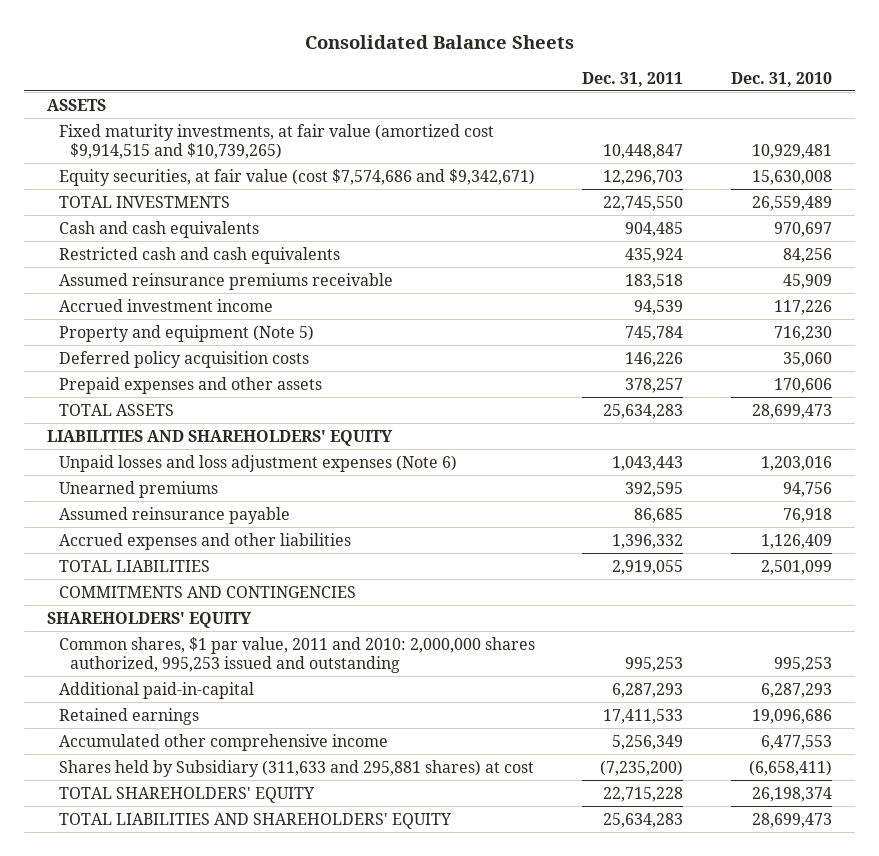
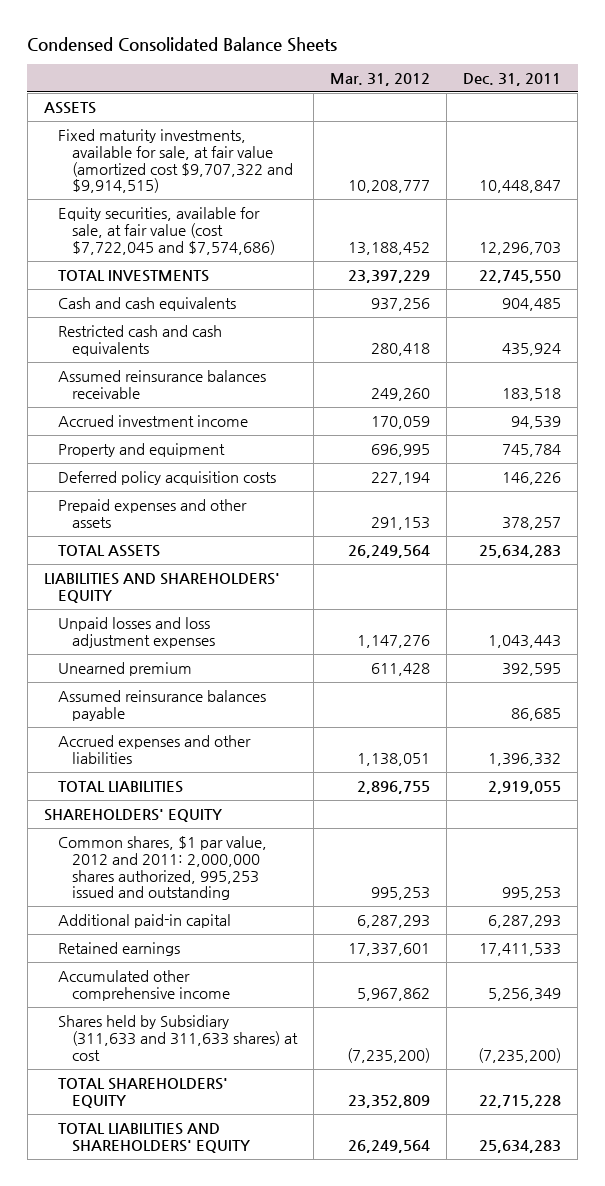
[304,34,574,49] Consolidated Balance Sheets -> [27,36,338,52] Condensed Consolidated Balance Sheets
[730,71,832,87] Dec. 31, 2010 -> none
none -> [330,72,431,86] Mar. 31, 2012
[58,123,494,160] Fixed maturity investments, at fair value (amortized cost $9,914,515 and $10,739,265) -> [58,129,294,194] Fixed maturity investments, available for sale, at fair value (amortized cost $9,707,322 and $9,914,515)
[58,168,535,186] Equity securities, at fair value (cost $7,574,686 and $9,342,671) -> [58,207,276,255] Equity securities, available for sale, at fair value (cost $7,722,045 and $7,574,686)
[58,272,393,290] Assumed reinsurance premiums receivable -> [58,370,267,399] Assumed reinsurance balances receivable
[58,324,314,342] Property and equipment (Note 5) -> [58,443,226,458] Property and equipment
[58,454,457,472] Unpaid losses and loss adjustment expenses (Note 6) -> [58,617,216,648] Unpaid losses and loss adjustment expenses
[58,480,218,498] Unearned premiums -> [58,662,193,677] Unearned premium
[58,506,290,524] Assumed reinsurance payable -> [58,690,267,721] Assumed reinsurance balances payable
[58,585,356,598] COMMITMENTS AND CONTINGENCIES -> none
[58,636,535,674] Common shares, $1 par value, 2011 and 2010: 2,000,000 shares authorized, 995,253 issued and outstanding -> [58,836,268,901] Common shares, $1 par value, 2012 and 2011: 2,000,000 shares authorized, 995,253 issued and outstanding
[58,681,254,699] Additional paid-in-capital -> [58,914,232,929] Additional paid-in capital
[58,759,534,777] Shares held by Subsidiary (311,633 and 295,881 shares) at cost -> [58,1015,299,1061] Shares held by Subsidiary (311,633 and 311,633 shares) at cost

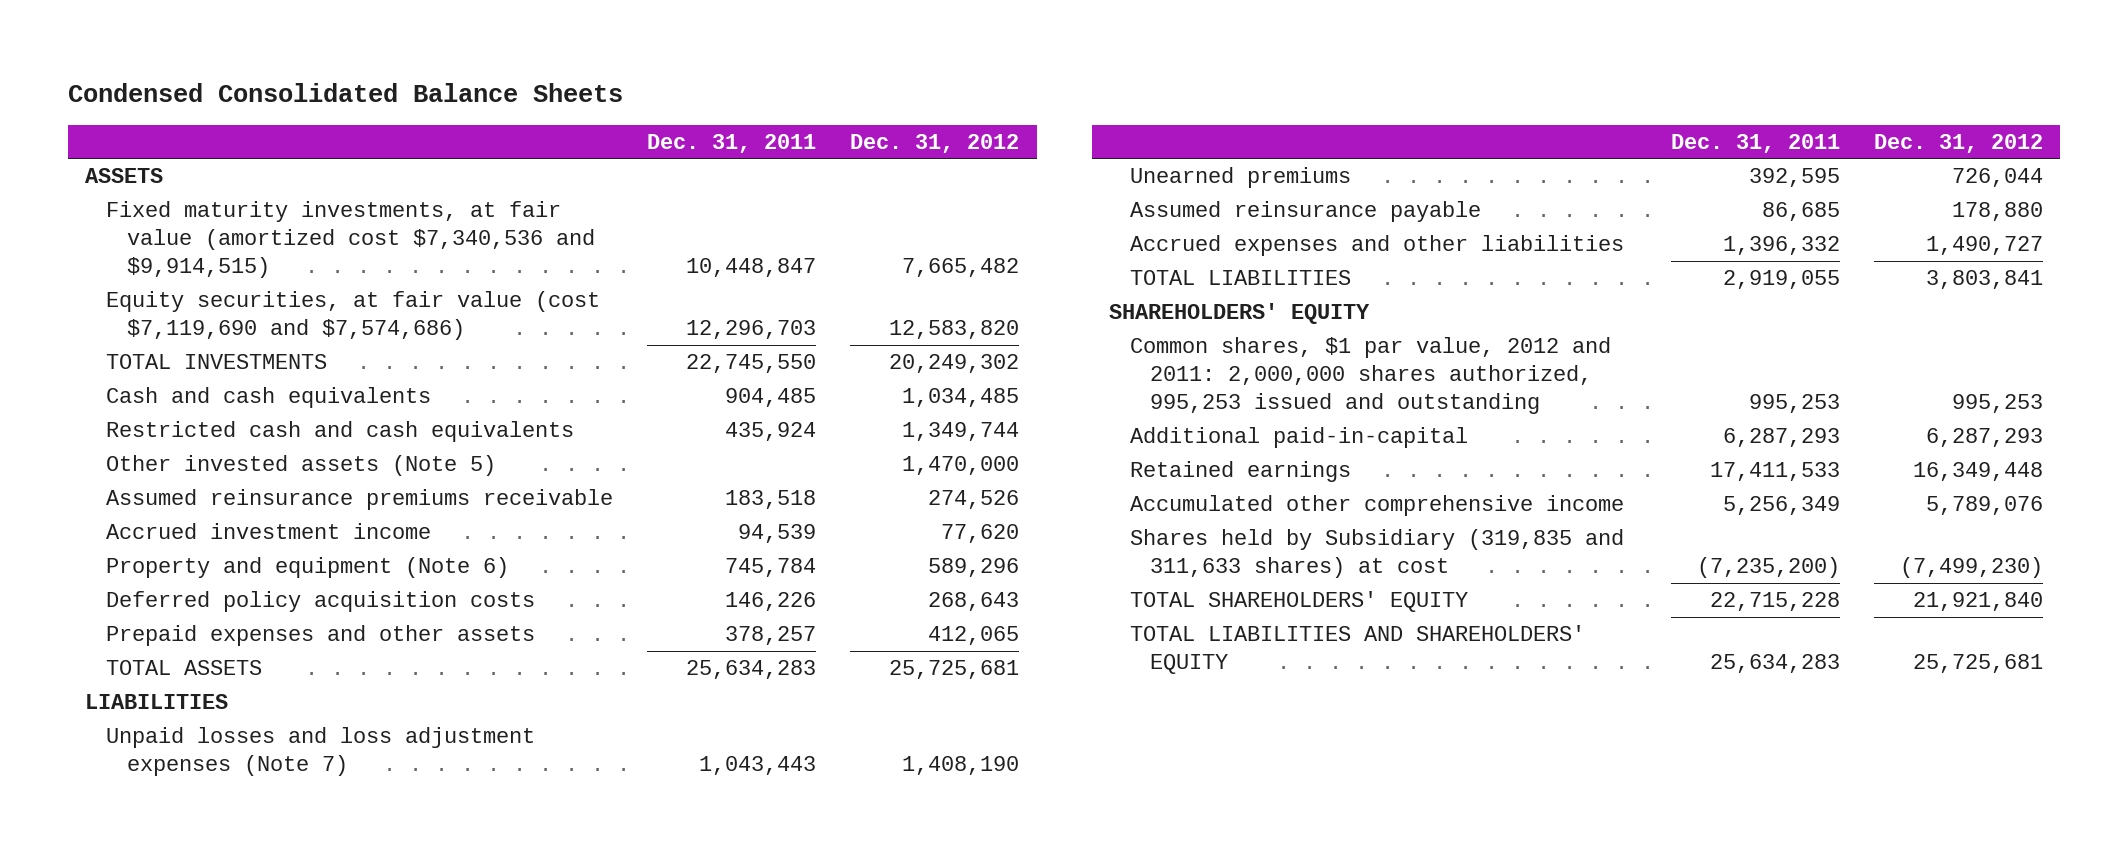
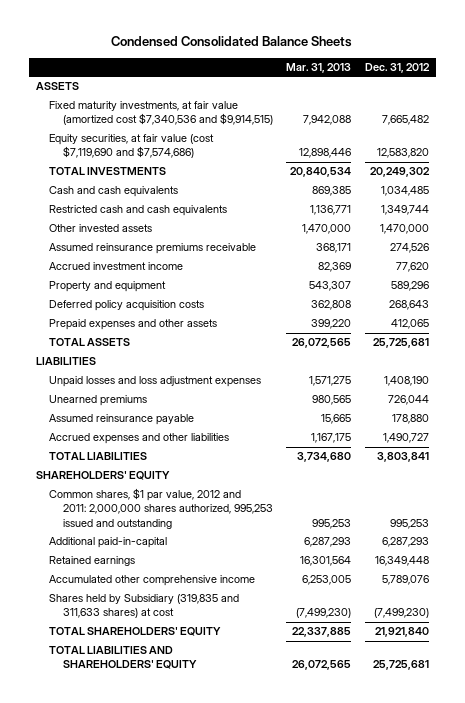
[647,133,817,153] Dec. 31, 2011 -> none
none -> [286,62,352,73] Mar. 31, 2013
[105,455,496,477] Other invested assets (Note 5) -> [49,224,153,233] Other invested assets
[105,557,509,579] Property and equipment (Note 6) -> [49,281,167,293] Property and equipment
[105,727,535,777] Unpaid losses and loss adjustment expenses (Note 7) -> [49,376,262,388] Unpaid losses and loss adjustment expenses

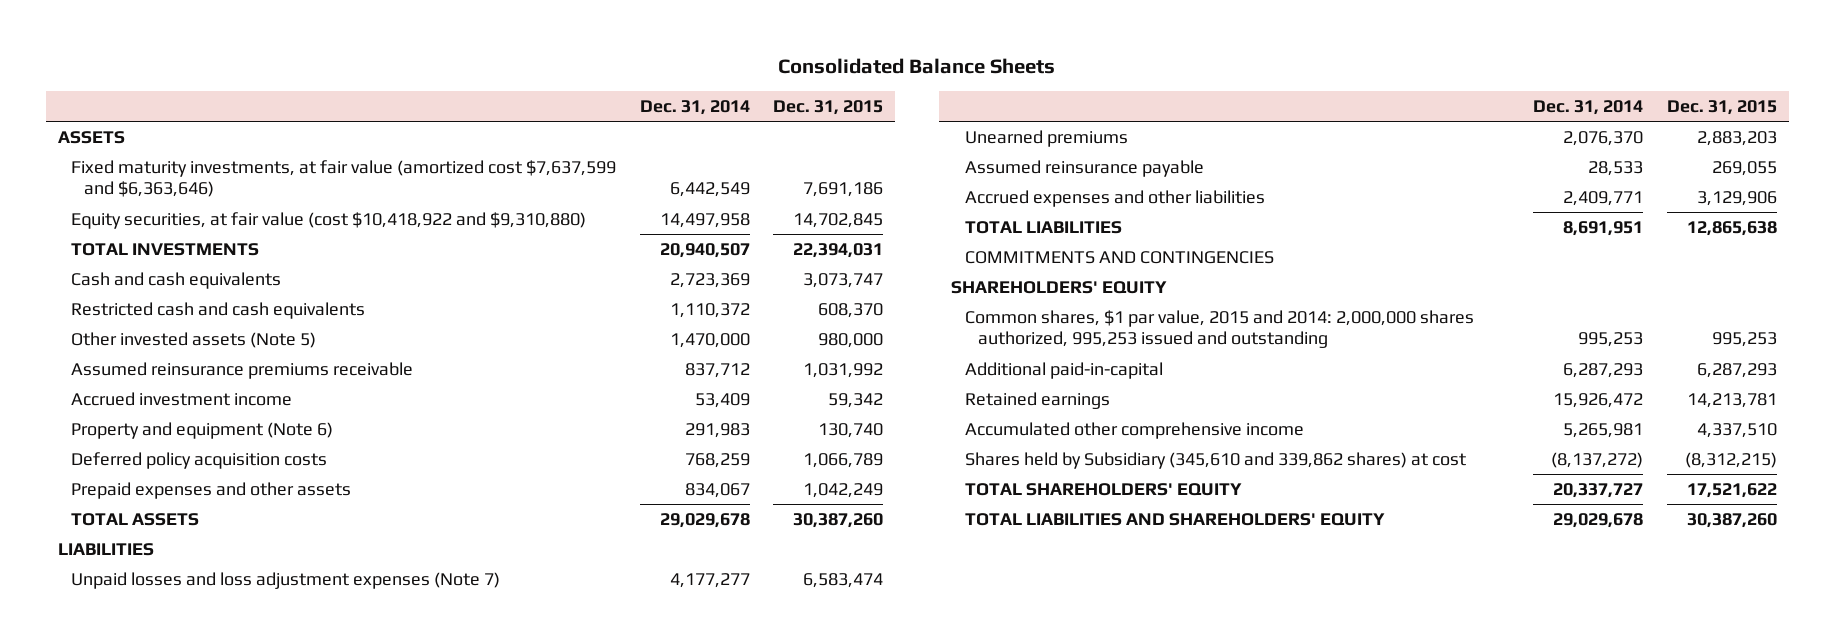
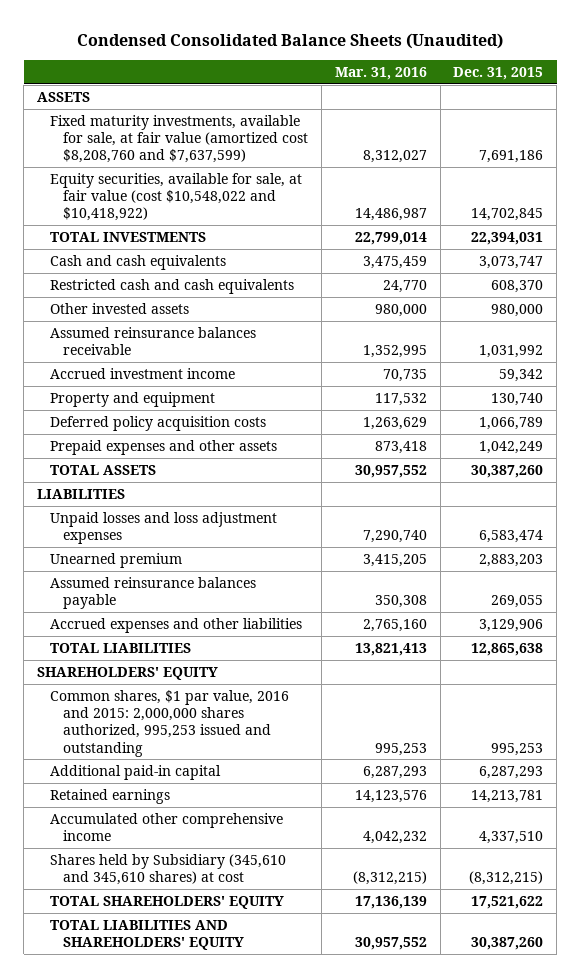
[778,58,1056,75] Consolidated Balance Sheets -> [77,32,504,49] Condensed Consolidated Balance Sheets (Unaudited)
[639,99,750,115] Dec. 31, 2014 -> none
none -> [334,66,427,80] Mar. 31, 2016
[70,159,616,198] Fixed maturity investments, at fair value (amortized cost $7,637,599 and $6,363,646) -> [49,115,308,164] Fixed maturity investments, available for sale, at fair value (amortized cost $8,208,760 and $7,637,599)
[70,211,586,229] Equity securities, at fair value (cost $10,418,922 and $9,310,880) -> [49,173,302,222] Equity securities, available for sale, at fair value (cost $10,548,022 and $10,418,922)
[70,331,316,348] Other invested assets (Note 5) -> [49,303,189,315] Other invested assets
[70,361,413,379] Assumed reinsurance premiums receivable -> [49,327,256,356] Assumed reinsurance balances receivable
[70,421,333,439] Property and equipment (Note 6) -> [49,392,215,408] Property and equipment
[70,571,500,589] Unpaid losses and loss adjustment expenses (Note 7) -> [49,512,277,545] Unpaid losses and loss adjustment expenses
[964,129,1128,147] Unearned premiums -> [49,553,182,569] Unearned premium
[964,159,1204,177] Assumed reinsurance payable -> [49,577,256,610] Assumed reinsurance balances payable
[964,250,1274,264] COMMITMENTS AND CONTINGENCIES -> none
[964,309,1474,349] Common shares, $1 par value, 2015 and 2014: 2,000,000 shares authorized, 995,253 issued and outstanding -> [49,690,289,757] Common shares, $1 par value, 2016 and 2015: 2,000,000 shares authorized, 995,253 issued and outstanding
[964,361,1163,379] Additional paid-in-capital -> [49,765,221,781] Additional paid-in capital
[964,451,1466,469] Shares held by Subsidiary (345,610 and 339,862 shares) at cost -> [49,854,286,886] Shares held by Subsidiary (345,610 and 345,610 shares) at cost

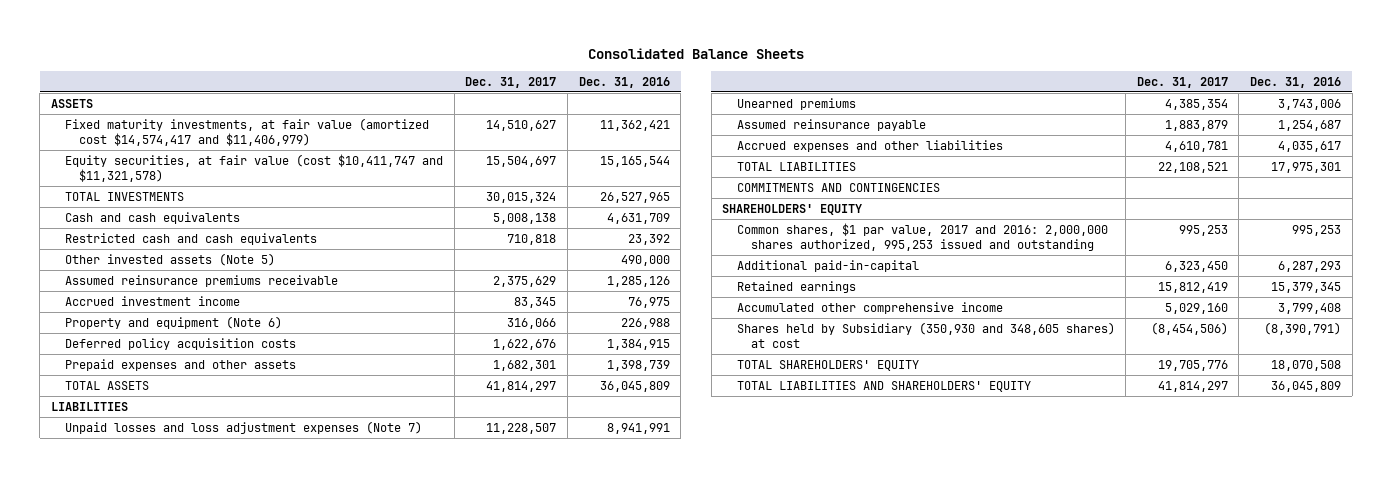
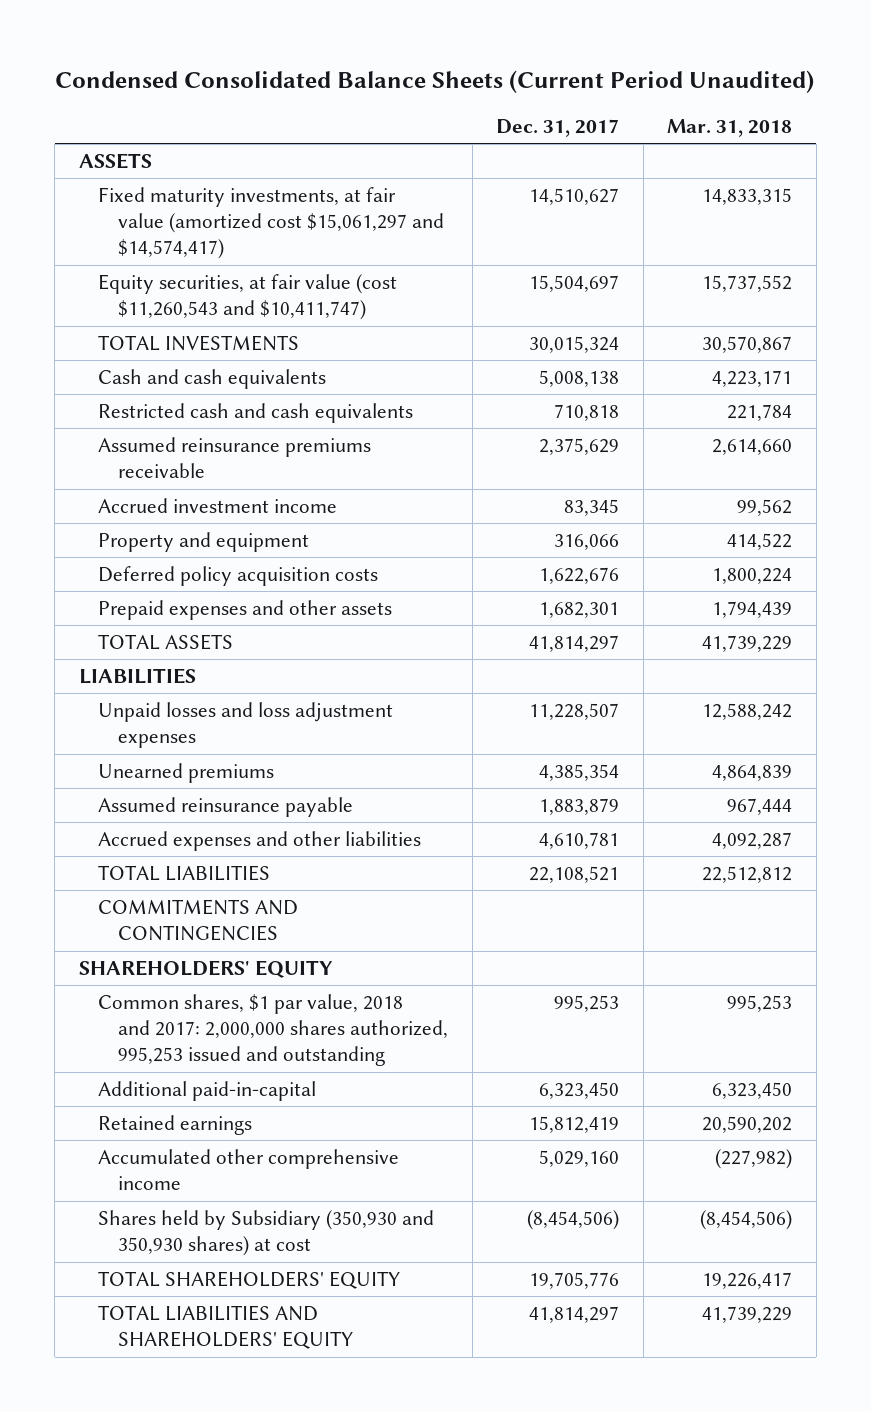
[587,47,804,59] Consolidated Balance Sheets -> [55,69,815,93] Condensed Consolidated Balance Sheets (Current Period Unaudited)
[578,76,670,88] Dec. 31, 2016 -> none
none -> [667,118,793,137] Mar. 31, 2018
[65,117,430,146] Fixed maturity investments, at fair value (amortized cost $14,574,417 and $11,406,979) -> [98,187,445,260] Fixed maturity investments, at fair value (amortized cost $15,061,297 and $14,574,417)
[65,153,444,182] Equity securities, at fair value (cost $10,411,747 and $11,321,578) -> [98,274,398,321] Equity securities, at fair value (cost $11,260,543 and $10,411,747)
[65,252,276,266] Other invested assets (Note 5) -> none
[65,315,283,329] Property and equipment (Note 6) -> [98,532,310,553] Property and equipment
[65,420,423,434] Unpaid losses and loss adjustment expenses (Note 7) -> [98,702,394,749] Unpaid losses and loss adjustment expenses
[736,222,1108,251] Common shares, $1 par value, 2017 and 2016: 2,000,000 shares authorized, 995,253 issued and outstanding -> [98,994,449,1067] Common shares, $1 par value, 2018 and 2017: 2,000,000 shares authorized, 995,253 issued and outstanding
[736,321,1115,348] Shares held by Subsidiary (350,930 and 348,605 shares) at cost -> [98,1210,435,1257] Shares held by Subsidiary (350,930 and 350,930 shares) at cost

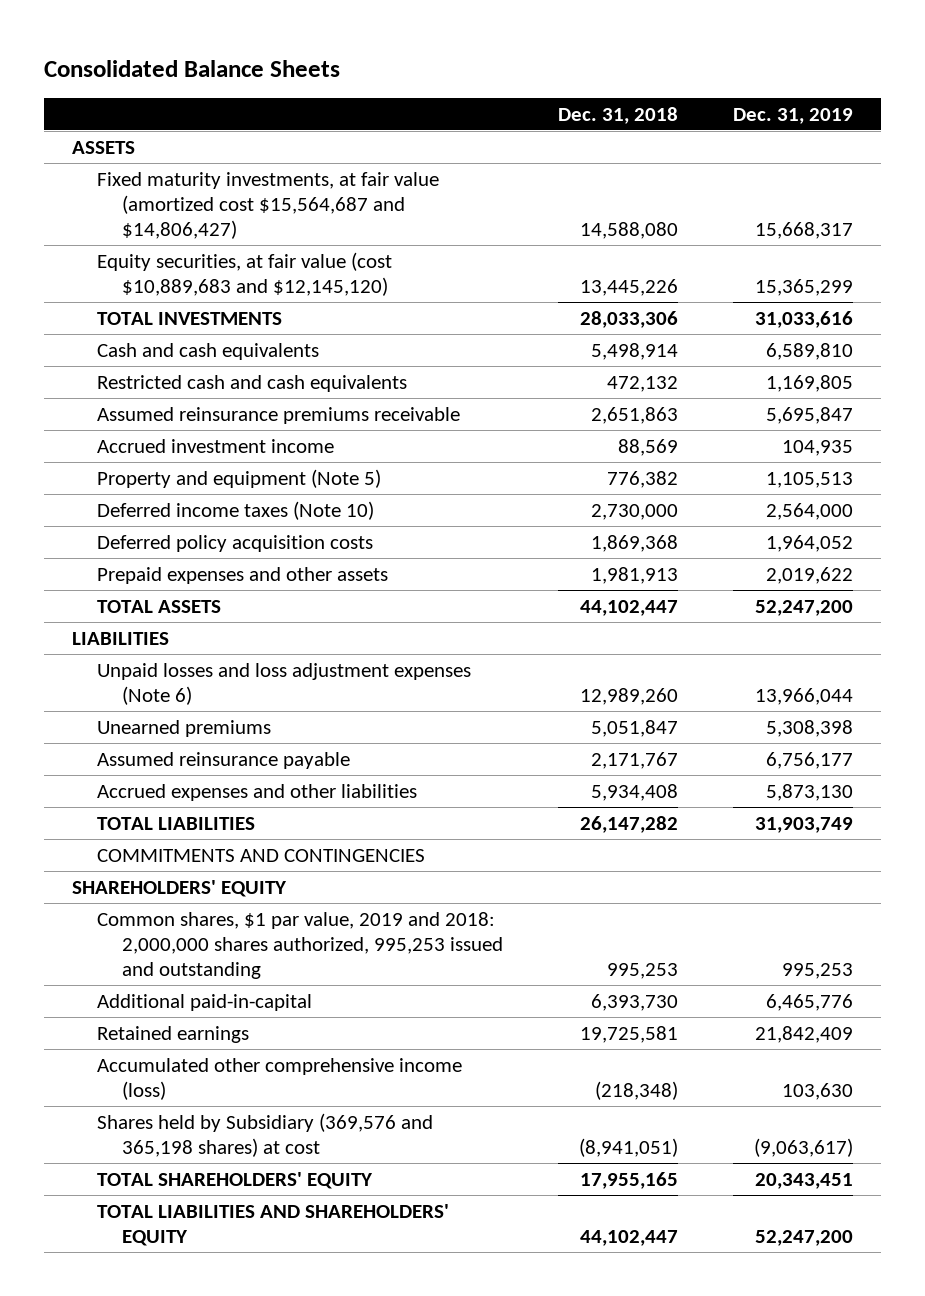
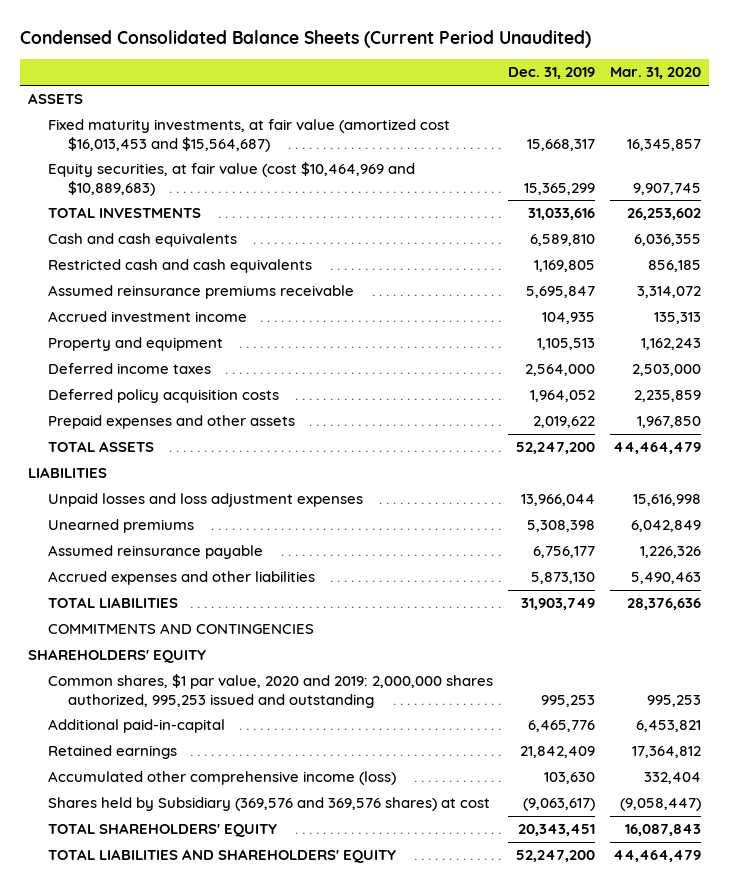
[44,60,341,78] Consolidated Balance Sheets -> [20,29,592,48] Condensed Consolidated Balance Sheets (Current Period Unaudited)
[558,106,679,124] Dec. 31, 2018 -> none
none -> [610,67,702,80] Mar. 31, 2020
[96,171,439,239] Fixed maturity investments, at fair value (amortized cost $15,564,687 and $14,806,427) -> [48,119,451,152] Fixed maturity investments, at fair value (amortized cost $16,013,453 and $15,564,687)
[96,251,392,296] Equity securities, at fair value (cost $10,889,683 and $12,145,120) -> [48,162,416,196] Equity securities, at fair value (cost $10,464,969 and $10,889,683)
[96,468,381,488] Property and equipment (Note 5) -> [48,337,224,352] Property and equipment
[96,500,374,520] Deferred income taxes (Note 10) -> [48,363,212,375] Deferred income taxes
[96,662,471,705] Unpaid losses and loss adjustment expenses (Note 6) -> [48,493,364,508] Unpaid losses and loss adjustment expenses
[96,911,503,979] Common shares, $1 par value, 2019 and 2018: 2,000,000 shares authorized, 995,253 issued and outstanding -> [48,674,494,708] Common shares, $1 par value, 2020 and 2019: 2,000,000 shares authorized, 995,253 issued and outstanding
[96,1112,433,1157] Shares held by Subsidiary (369,576 and 365,198 shares) at cost -> [48,797,491,812] Shares held by Subsidiary (369,576 and 369,576 shares) at cost

